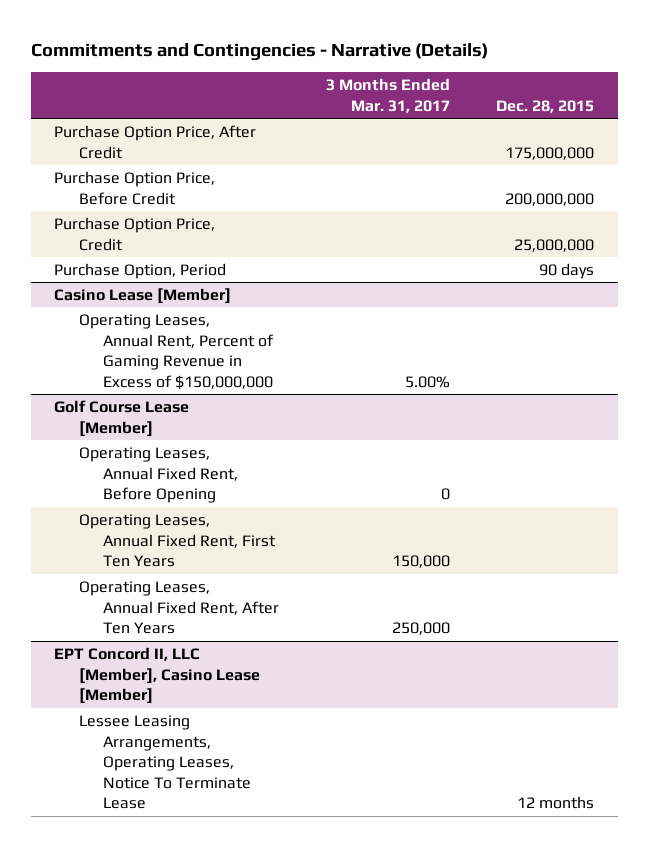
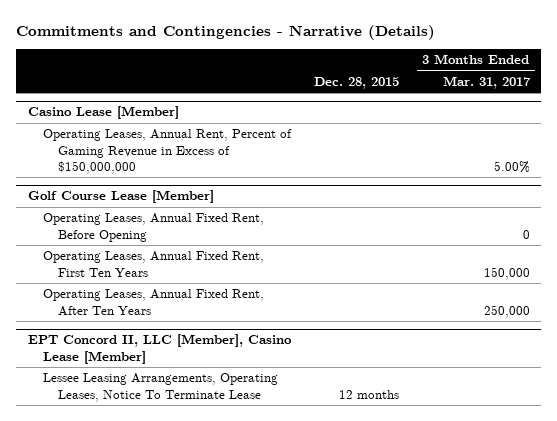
[54,124,257,159] Purchase Option Price, After Credit -> none
[54,170,216,205] Purchase Option Price, Before Credit -> none
[54,216,216,251] Purchase Option Price, Credit -> none
[54,262,227,279] Purchase Option, Period -> none

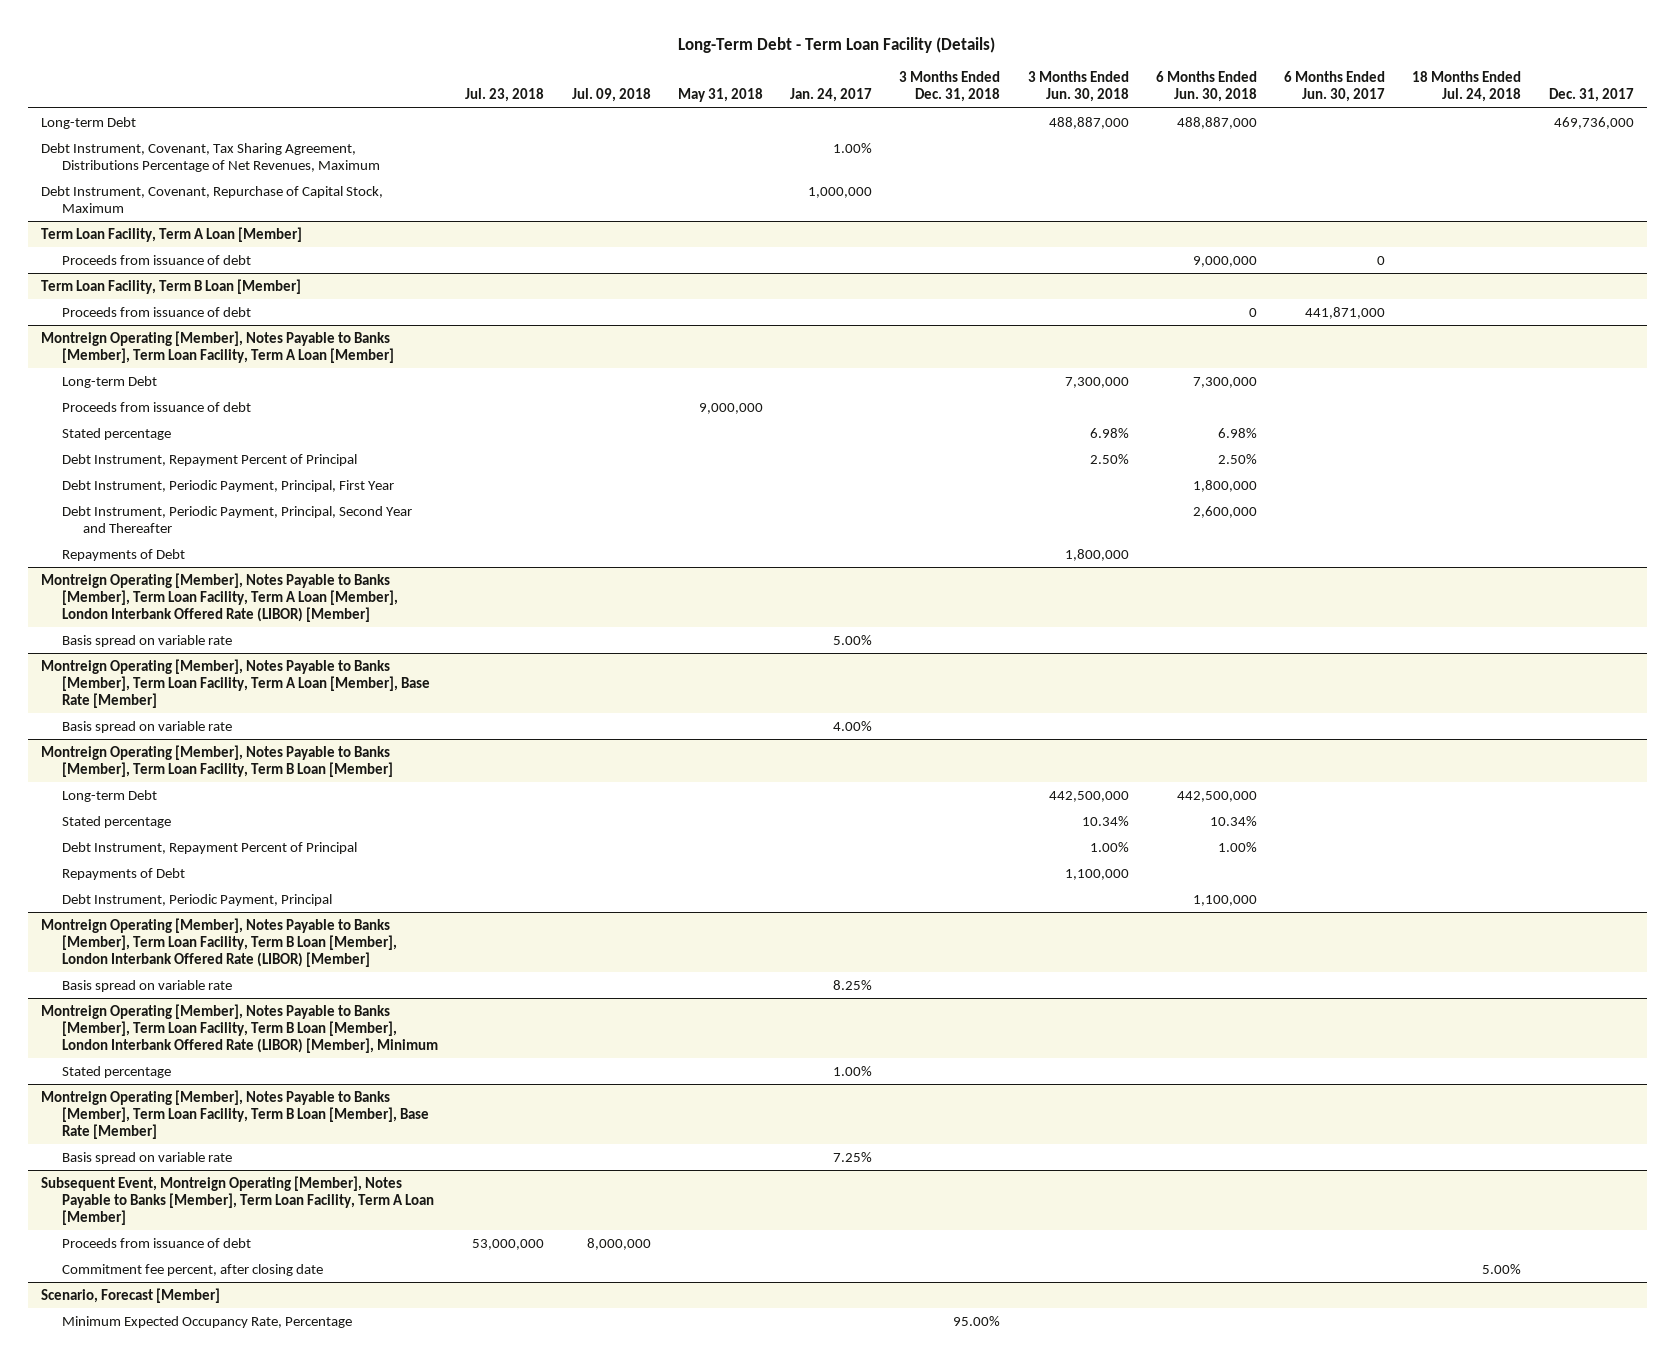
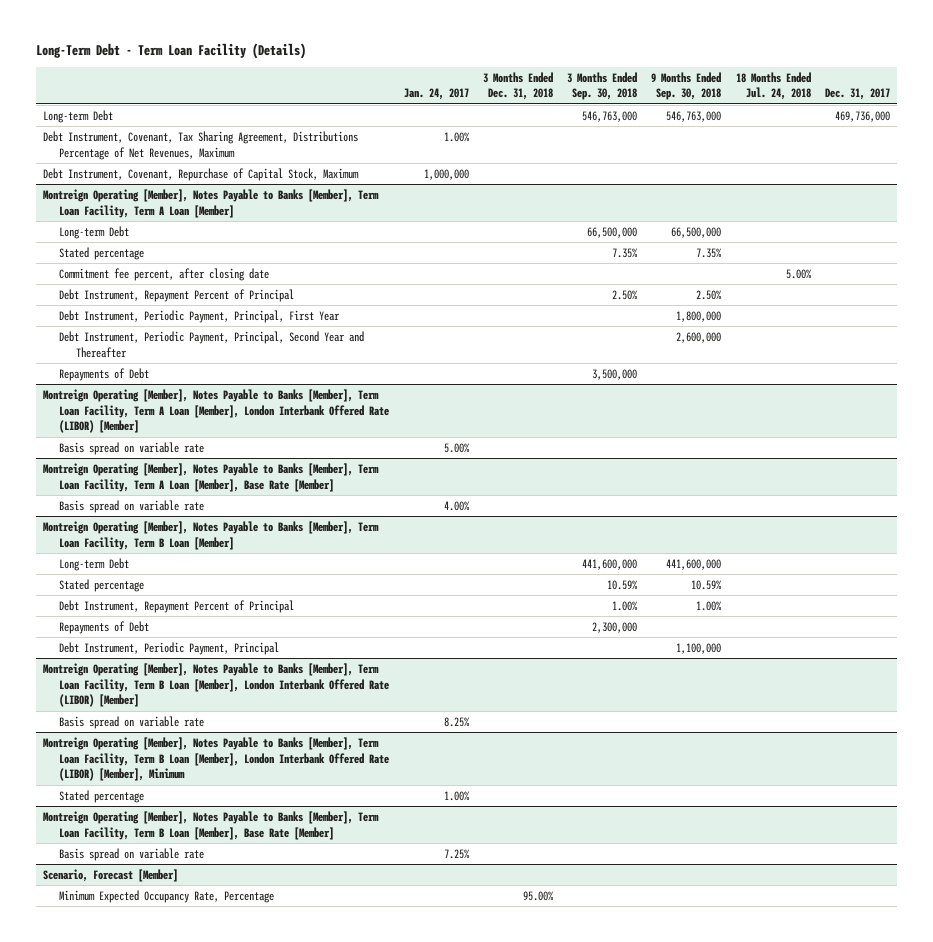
[465,88,545,103] Jul. 23, 2018 -> none
[571,88,651,103] Jul. 09, 2018 -> none
[677,88,763,103] May 31, 2018 -> none
[1027,71,1129,103] 3 Months Ended Jun. 30, 2018 -> none
[1155,71,1257,103] 6 Months Ended Jun. 30, 2018 -> none
[1284,71,1386,103] 6 Months Ended Jun. 30, 2017 -> none
none -> [567,71,638,101] 3 Months Ended Sep. 30, 2018
none -> [651,71,722,101] 9 Months Ended Sep. 30, 2018
[41,226,303,242] Term Loan Facility, Term A Loan [Member] -> none
[62,254,252,265] Proceeds from issuance of debt -> none
[41,278,302,294] Term Loan Facility, Term B Loan [Member] -> none
[62,306,252,317] Proceeds from issuance of debt -> none
[62,401,252,412] Proceeds from issuance of debt -> none
none -> [59,267,270,281] Commitment fee percent, after closing date
[41,1175,435,1225] Subsequent Event, Montreign Operating [Member], Notes Payable to Banks [Member], Term Loan Facility, Term A Loan [Member] -> none
[62,1237,252,1248] Proceeds from issuance of debt -> none
[62,1263,324,1276] Commitment fee percent, after closing date -> none

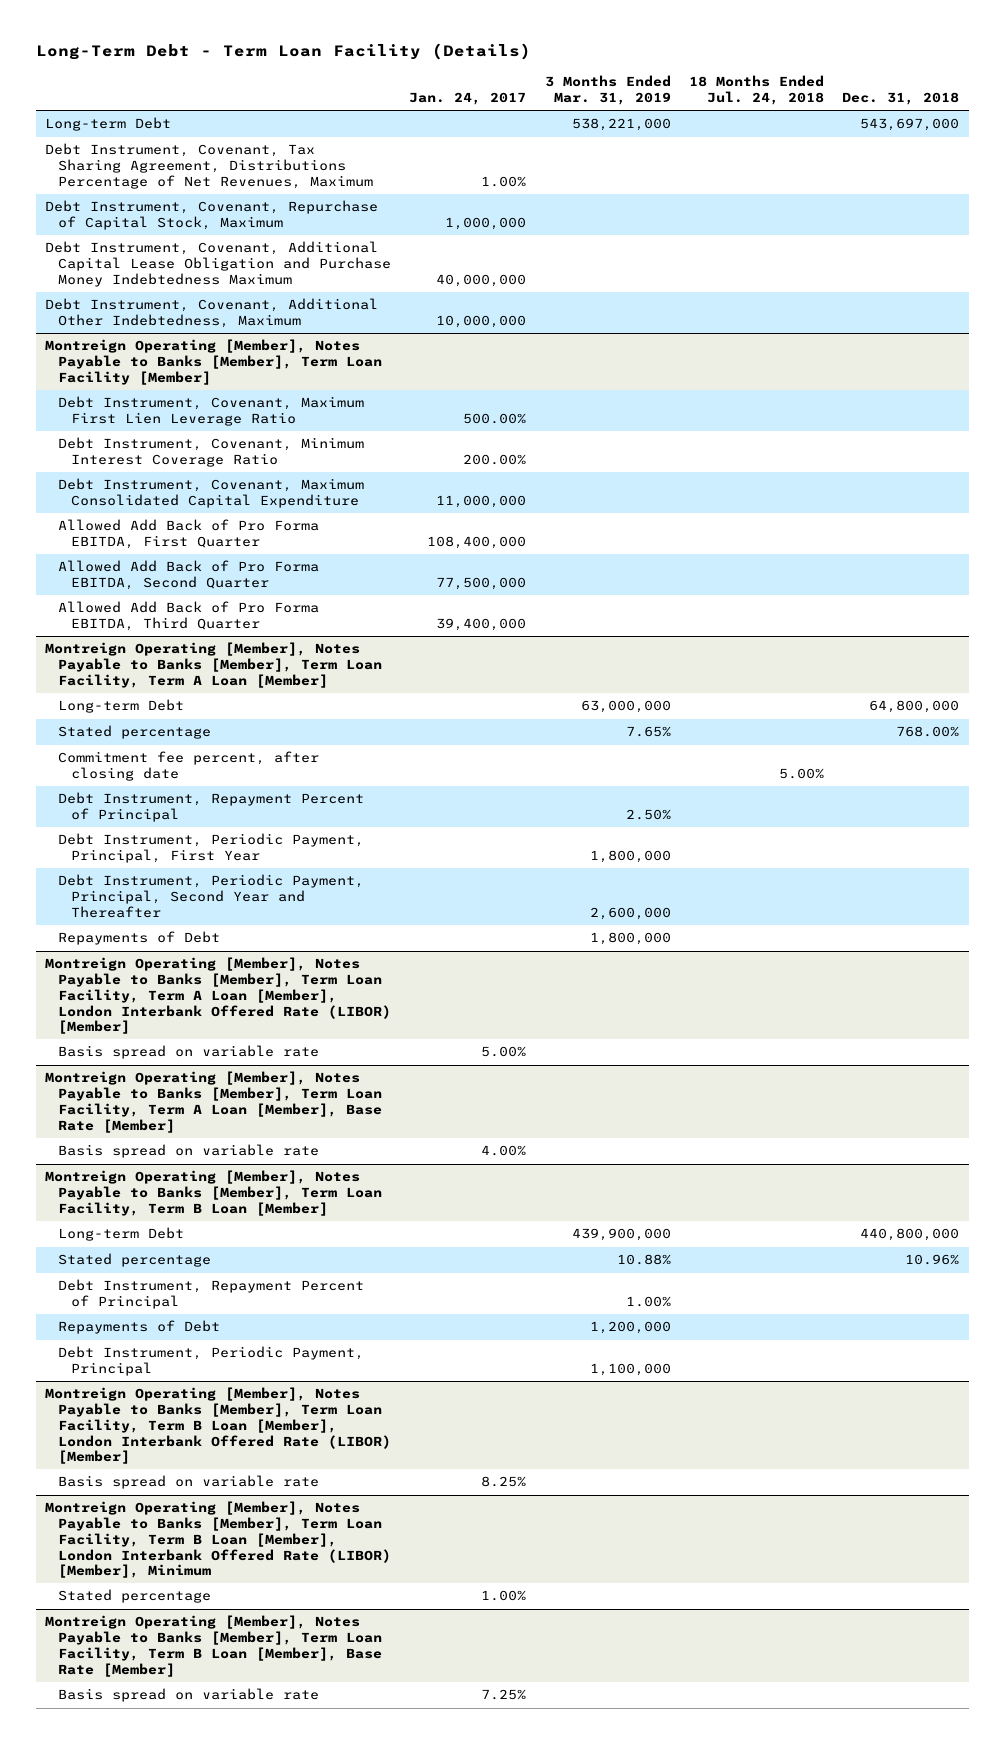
[482,71,553,101] 3 Months Ended Dec. 31, 2018 -> none
[567,71,638,101] 3 Months Ended Sep. 30, 2018 -> none
[651,71,722,101] 9 Months Ended Sep. 30, 2018 -> none
[825,88,891,101] Dec. 31, 2017 -> none
none -> [544,75,671,106] 3 Months Ended Mar. 31, 2019
none -> [842,92,960,106] Dec. 31, 2018
none -> [44,241,391,287] Debt Instrument, Covenant, Additional Capital Lease Obligation and Purchase Money Indebtedness Maximum
none -> [44,298,378,329] Debt Instrument, Covenant, Additional Other Indebtedness, Maximum
none -> [44,339,382,385] Montreign Operating [Member], Notes Payable to Banks [Member], Term Loan Facility [Member]
none -> [57,396,364,427] Debt Instrument, Covenant, Maximum First Lien Leverage Ratio
none -> [57,437,364,468] Debt Instrument, Covenant, Minimum Interest Coverage Ratio
none -> [57,478,364,509] Debt Instrument, Covenant, Maximum Consolidated Capital Expenditure
none -> [57,519,319,550] Allowed Add Back of Pro Forma EBITDA, First Quarter
none -> [57,560,319,591] Allowed Add Back of Pro Forma EBITDA, Second Quarter
none -> [57,601,319,632] Allowed Add Back of Pro Forma EBITDA, Third Quarter
[42,868,178,882] Scenario, Forecast [Member] -> none
[59,889,275,903] Minimum Expected Occupancy Rate, Percentage -> none

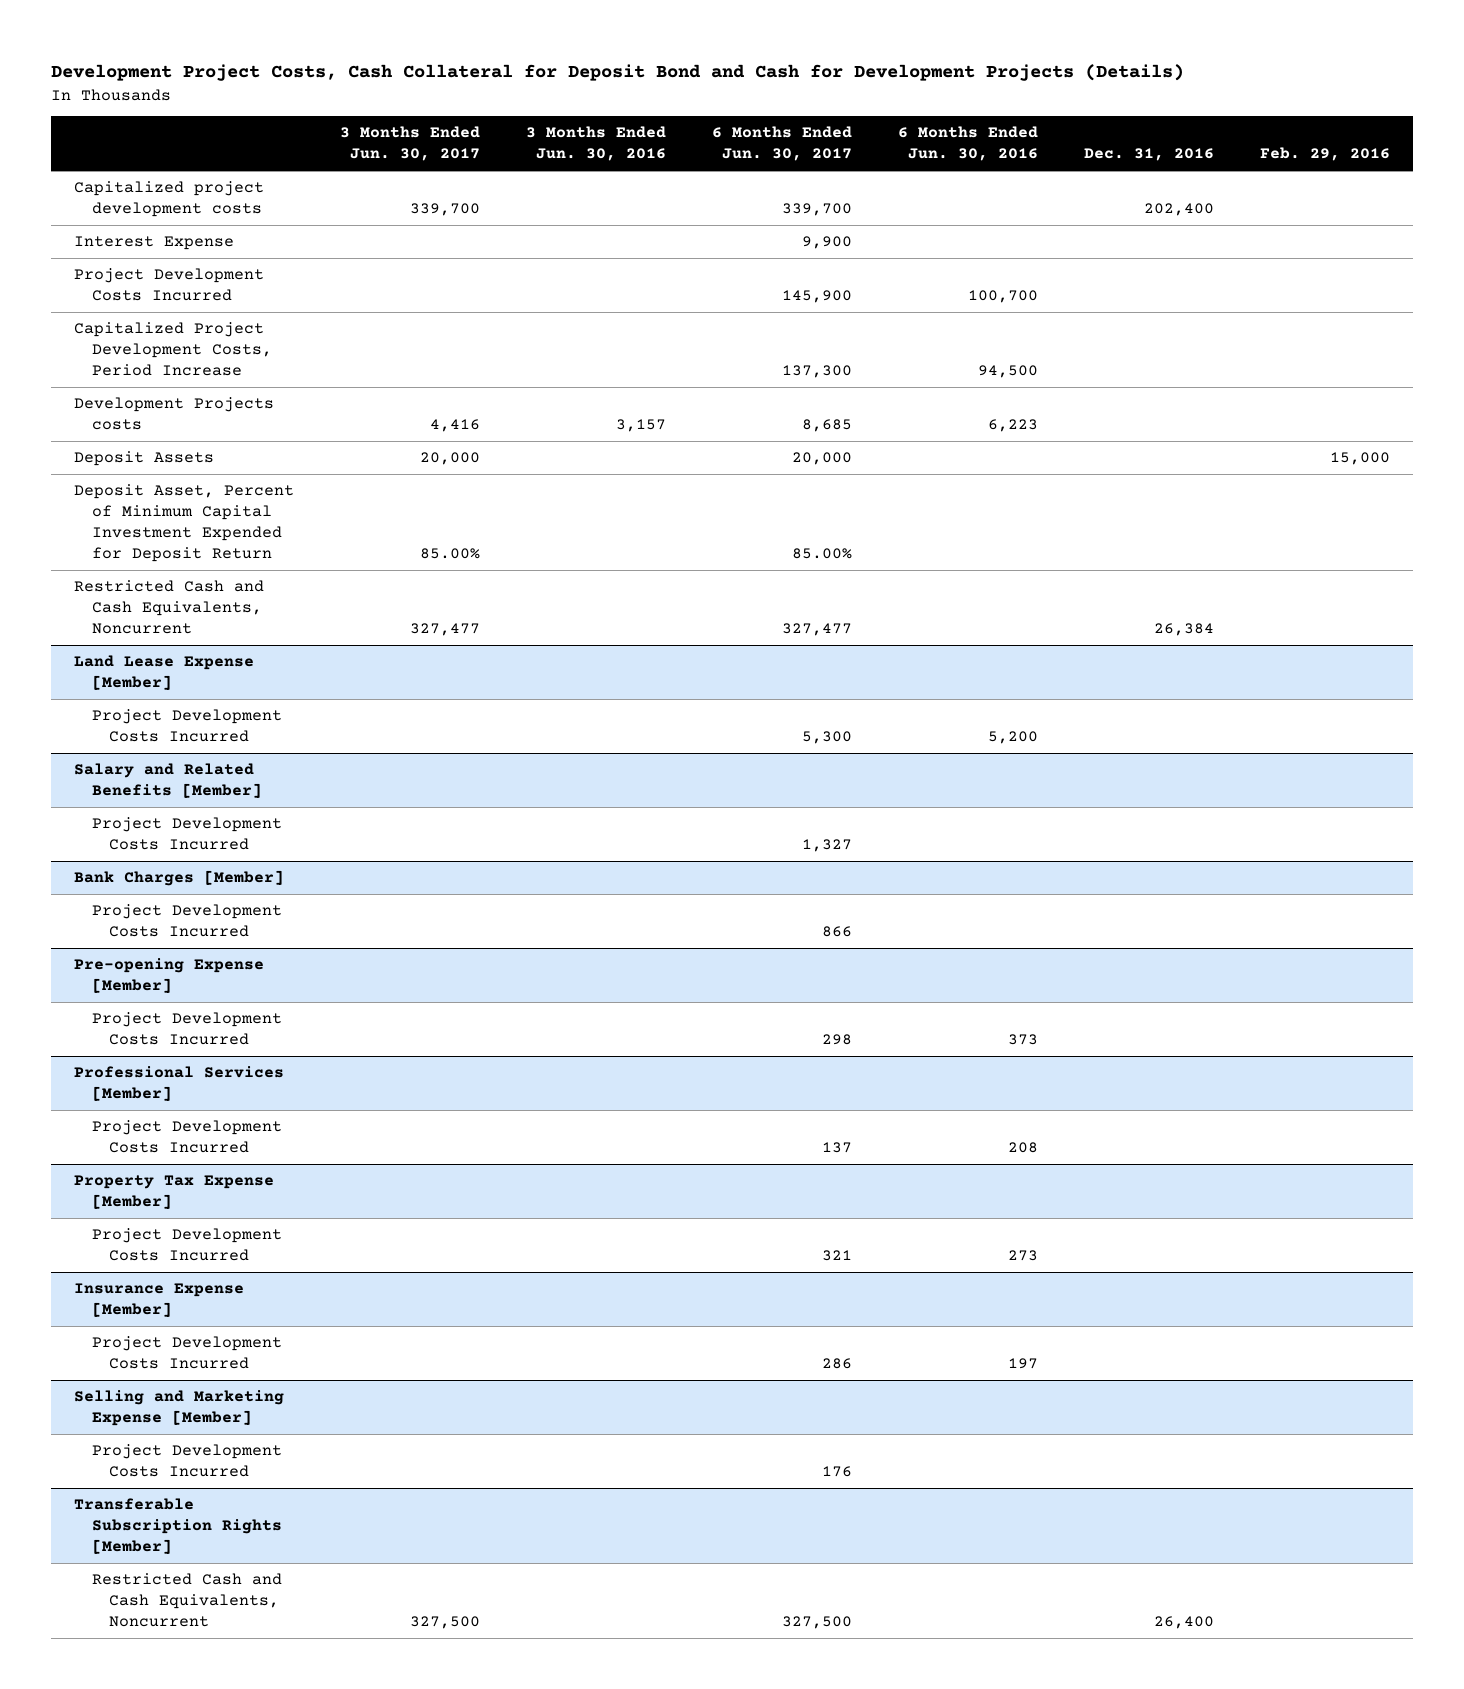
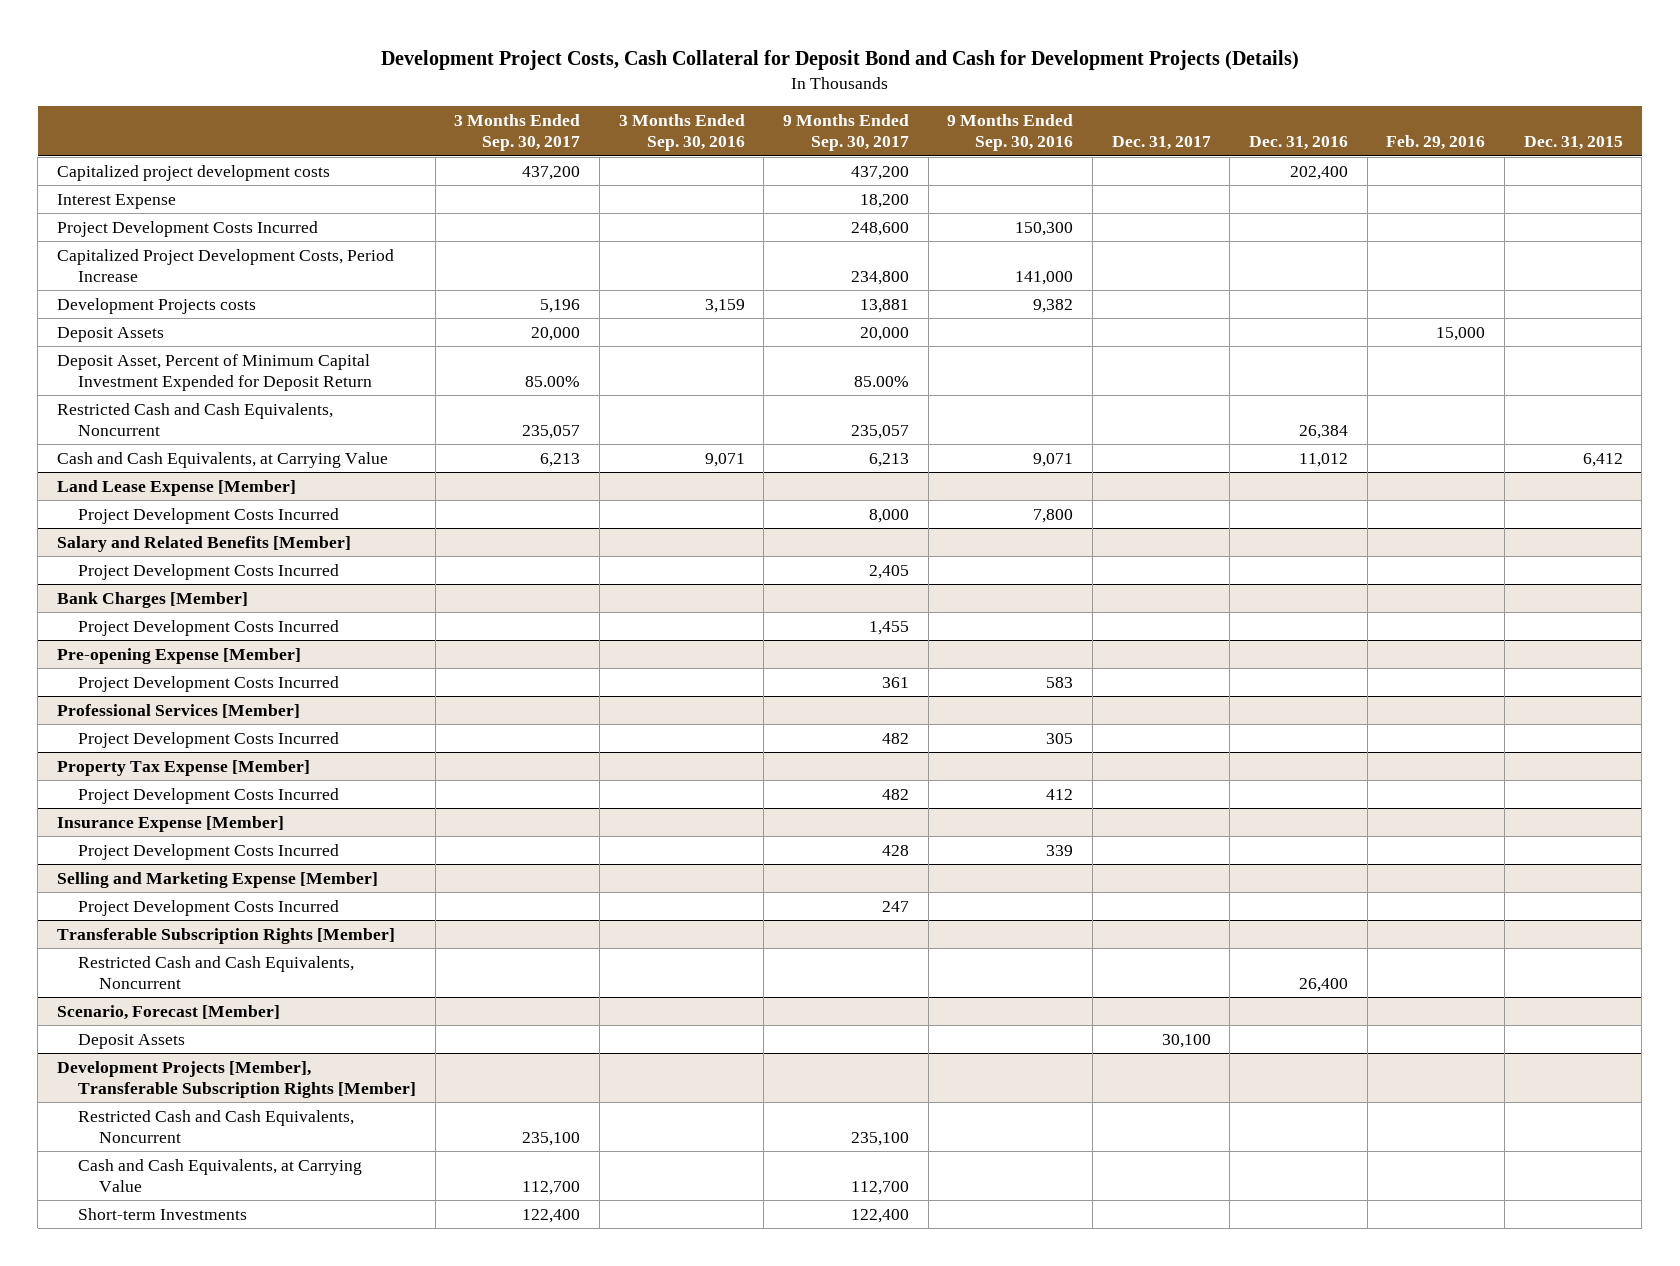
[340,126,481,162] 3 Months Ended Jun. 30, 2017 -> none
[526,126,667,162] 3 Months Ended Jun. 30, 2016 -> none
[712,126,853,162] 6 Months Ended Jun. 30, 2017 -> none
[898,126,1039,162] 6 Months Ended Jun. 30, 2016 -> none
none -> [454,114,581,152] 3 Months Ended Sep. 30, 2017
none -> [618,114,745,152] 3 Months Ended Sep. 30, 2016
none -> [783,114,910,152] 9 Months Ended Sep. 30, 2017
none -> [947,114,1074,152] 9 Months Ended Sep. 30, 2016
none -> [1111,136,1211,151] Dec. 31, 2017
none -> [1523,136,1623,151] Dec. 31, 2015
none -> [57,451,389,468] Cash and Cash Equivalents, at Carrying Value
none -> [57,1004,281,1020] Scenario, Forecast [Member]
none -> [78,1033,186,1049] Deposit Assets
none -> [57,1060,417,1098] Development Projects [Member], Transferable Subscription Rights [Member]
none -> [78,1109,355,1143] Restricted Cash and Cash Equivalents, Noncurrent
none -> [78,1158,363,1192] Cash and Cash Equivalents, at Carrying Value
none -> [78,1207,248,1220] Short-term Investments

